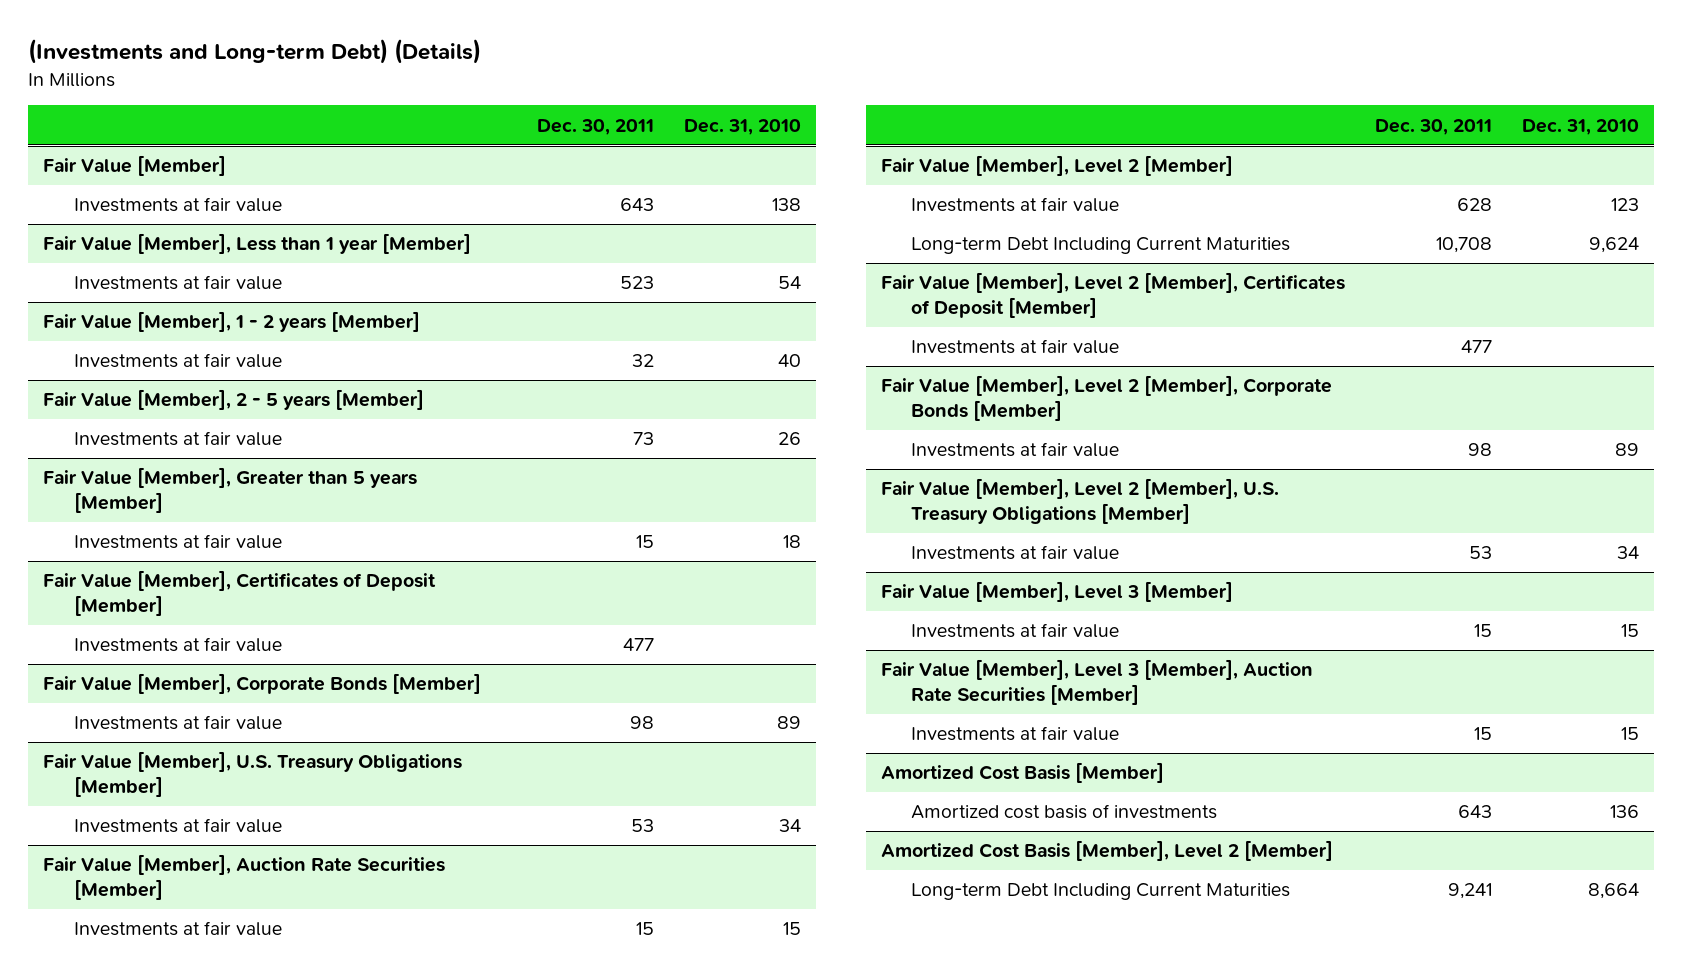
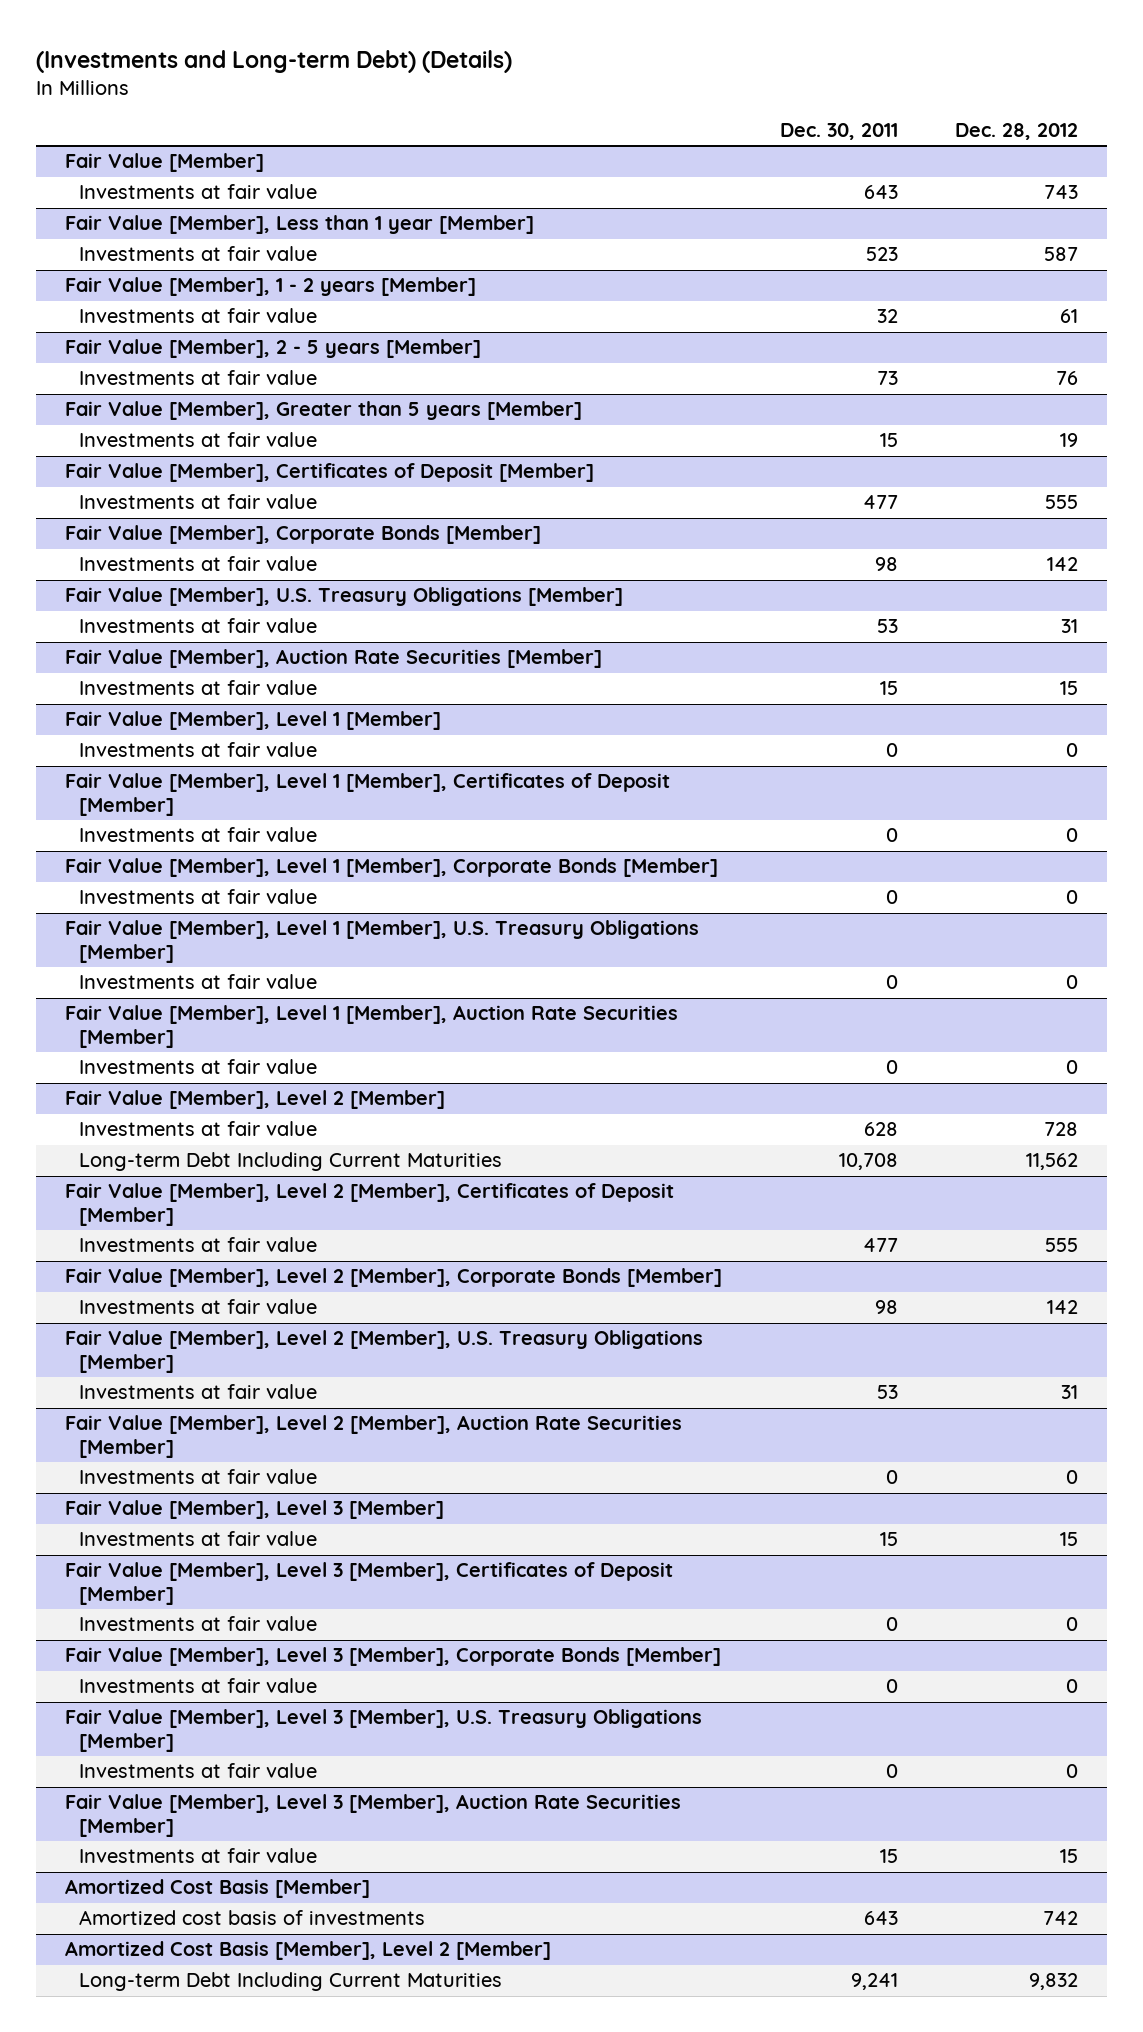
[684,118,802,135] Dec. 31, 2010 -> none
none -> [955,123,1079,141] Dec. 28, 2012
none -> [65,711,442,731] Fair Value [Member], Level 1 [Member]
none -> [79,742,318,758] Investments at fair value
none -> [65,773,671,817] Fair Value [Member], Level 1 [Member], Certificates of Deposit [Member]
none -> [79,827,318,843] Investments at fair value
none -> [65,858,719,878] Fair Value [Member], Level 1 [Member], Corporate Bonds [Member]
none -> [79,889,318,905] Investments at fair value
none -> [65,920,700,964] Fair Value [Member], Level 1 [Member], U.S. Treasury Obligations [Member]
none -> [79,974,318,990] Investments at fair value
none -> [65,1005,679,1049] Fair Value [Member], Level 1 [Member], Auction Rate Securities [Member]
none -> [79,1059,318,1075] Investments at fair value
none -> [65,1415,683,1459] Fair Value [Member], Level 2 [Member], Auction Rate Securities [Member]
none -> [79,1469,318,1485] Investments at fair value
none -> [65,1562,674,1606] Fair Value [Member], Level 3 [Member], Certificates of Deposit [Member]
none -> [79,1616,318,1632] Investments at fair value
none -> [65,1647,722,1667] Fair Value [Member], Level 3 [Member], Corporate Bonds [Member]
none -> [79,1678,318,1694] Investments at fair value
none -> [65,1709,703,1753] Fair Value [Member], Level 3 [Member], U.S. Treasury Obligations [Member]
none -> [79,1763,318,1779] Investments at fair value

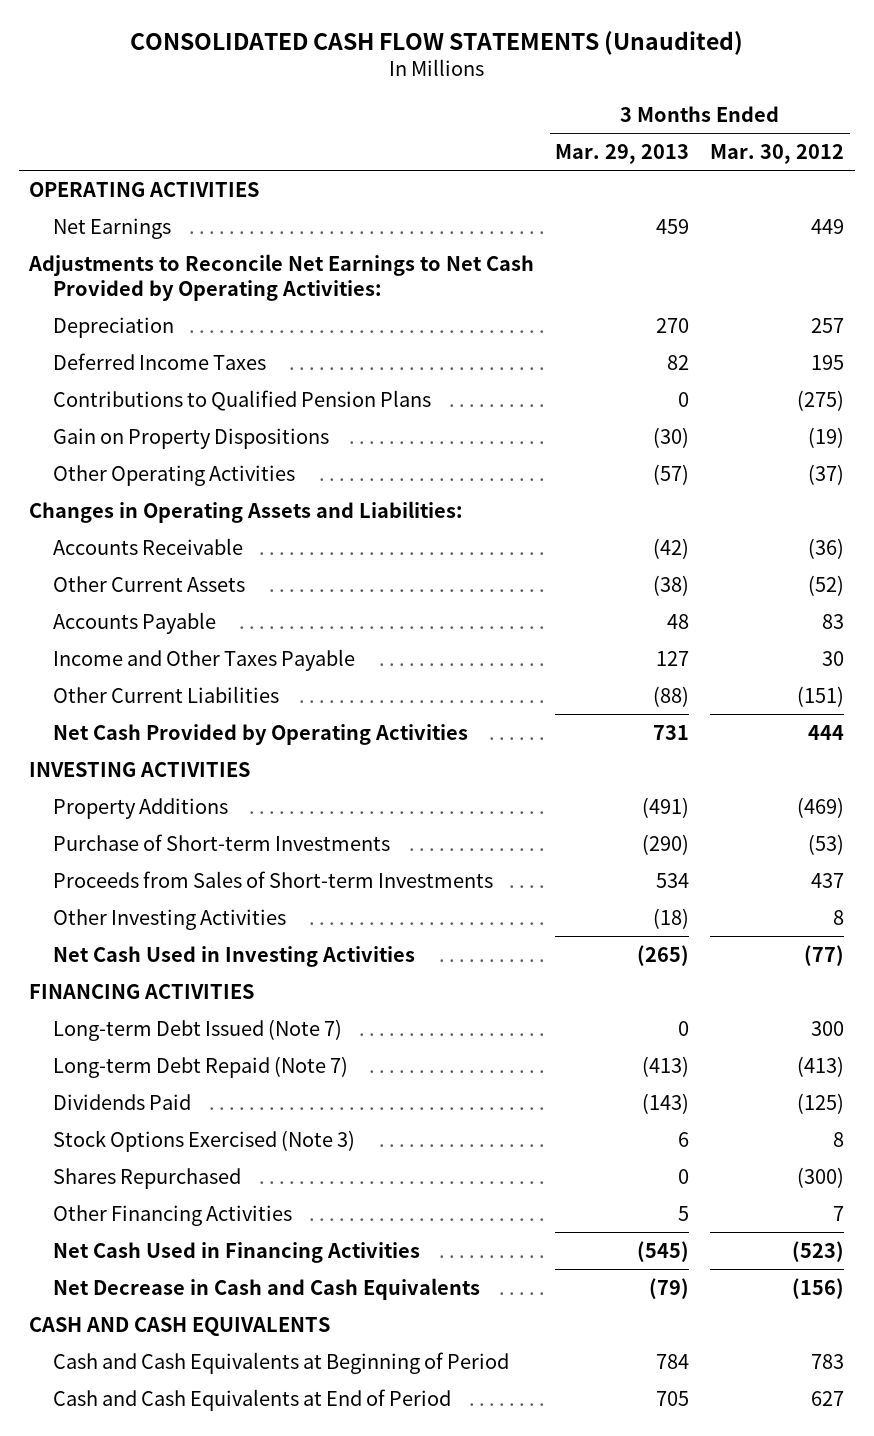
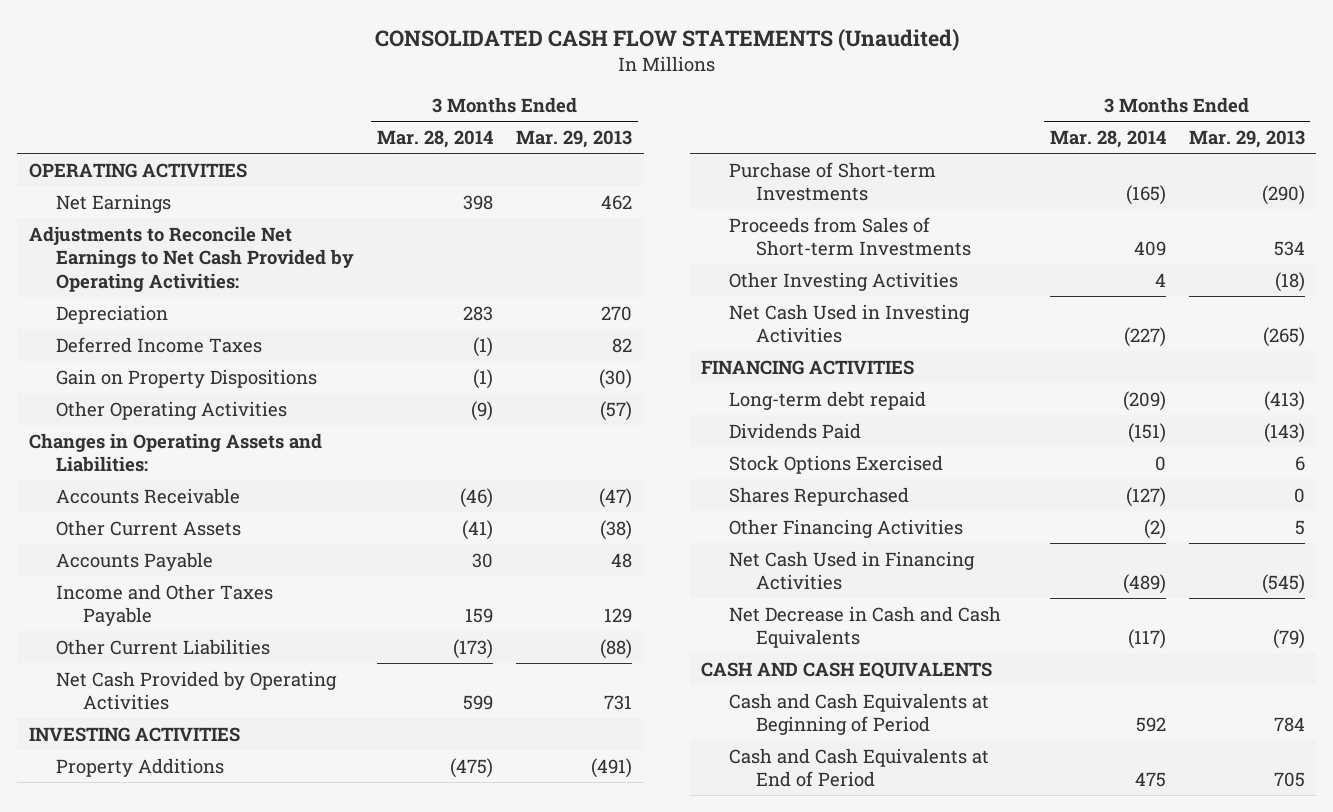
[710,143,845,164] Mar. 30, 2012 -> none
none -> [377,130,494,149] Mar. 28, 2014
[656,218,690,234] 459 -> [601,194,633,210] 462
[53,389,432,411] Contributions to Qualified Pension Plans -> none
[653,537,690,559] (42) -> [599,487,633,508] (47)
[656,650,690,666] 127 -> [604,608,633,624] 129
[53,1018,343,1041] Long-term Debt Issued (Note 7) -> none
[53,1055,349,1078] Long-term Debt Repaid (Note 7) -> [728,390,926,410] Long-term debt repaid
[53,1129,356,1152] Stock Options Exercised (Note 3) -> [728,454,943,474] Stock Options Exercised

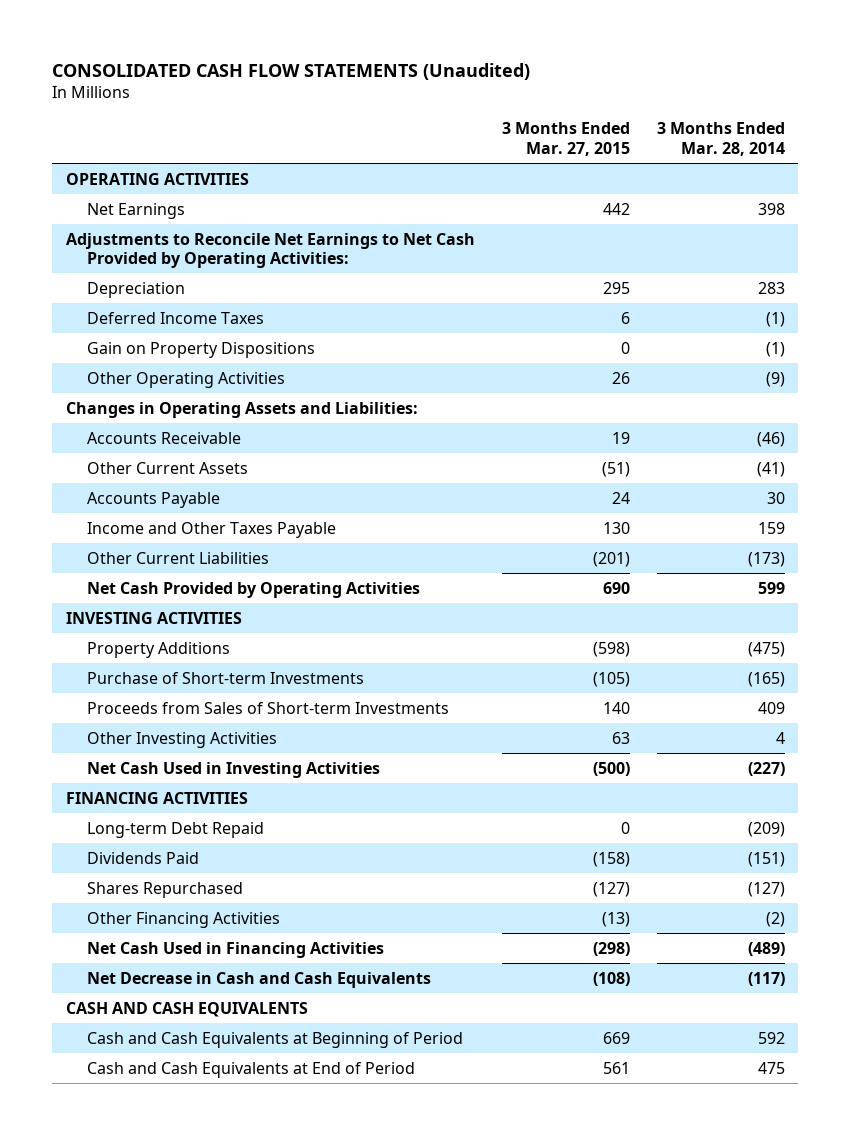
[516,130,633,149] Mar. 29, 2013 -> none
none -> [501,122,630,156] 3 Months Ended Mar. 27, 2015
[728,390,926,410] Long-term debt repaid -> [87,821,265,838] Long-term Debt Repaid
[728,454,943,474] Stock Options Exercised -> none

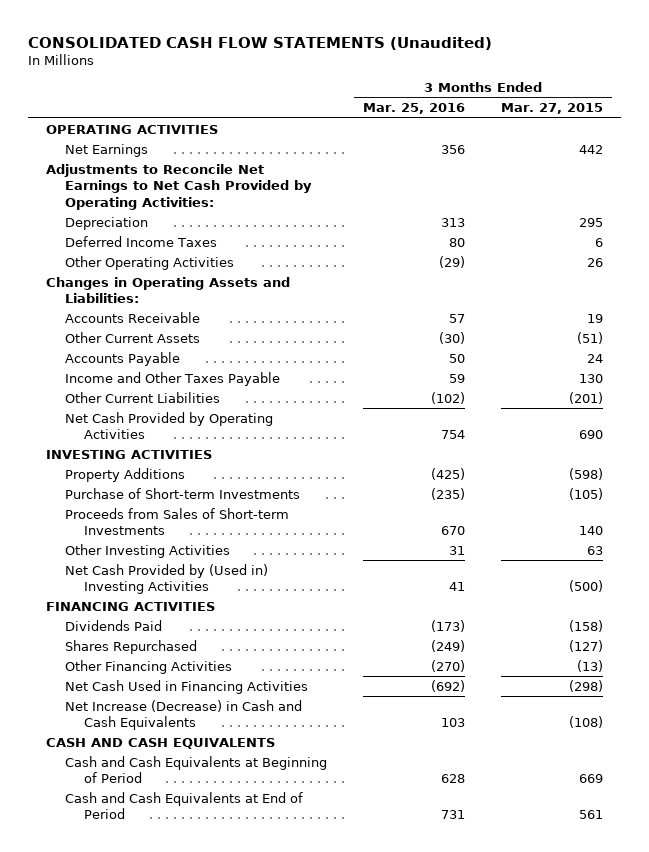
[656,122,785,156] 3 Months Ended Mar. 28, 2014 -> none
none -> [363,103,466,115] Mar. 25, 2016
[87,341,316,358] Gain on Property Dispositions -> none
[87,761,381,778] Net Cash Used in Investing Activities -> [65,563,269,595] Net Cash Provided by (Used in) Investing Activities
[87,821,265,838] Long-term Debt Repaid -> none
[87,971,432,988] Net Decrease in Cash and Cash Equivalents -> [65,699,303,731] Net Increase (Decrease) in Cash and Cash Equivalents

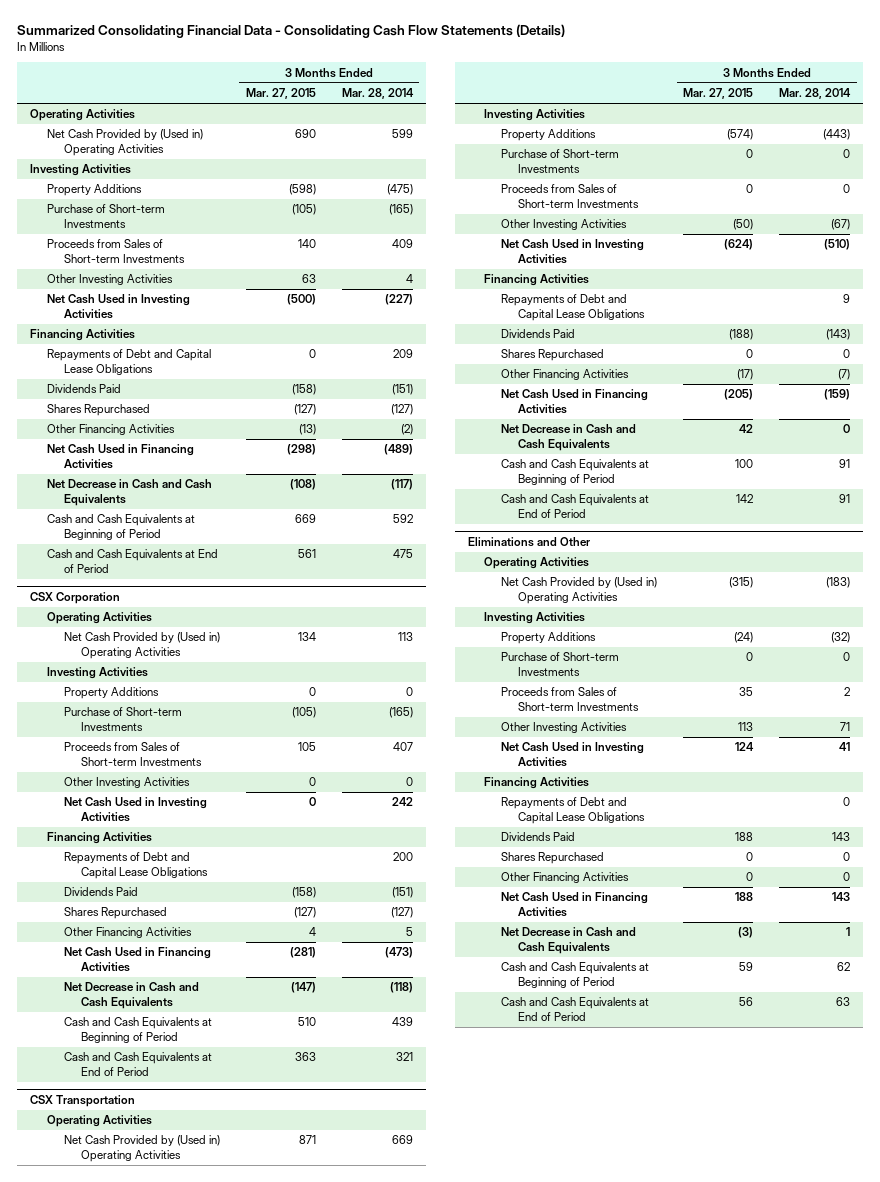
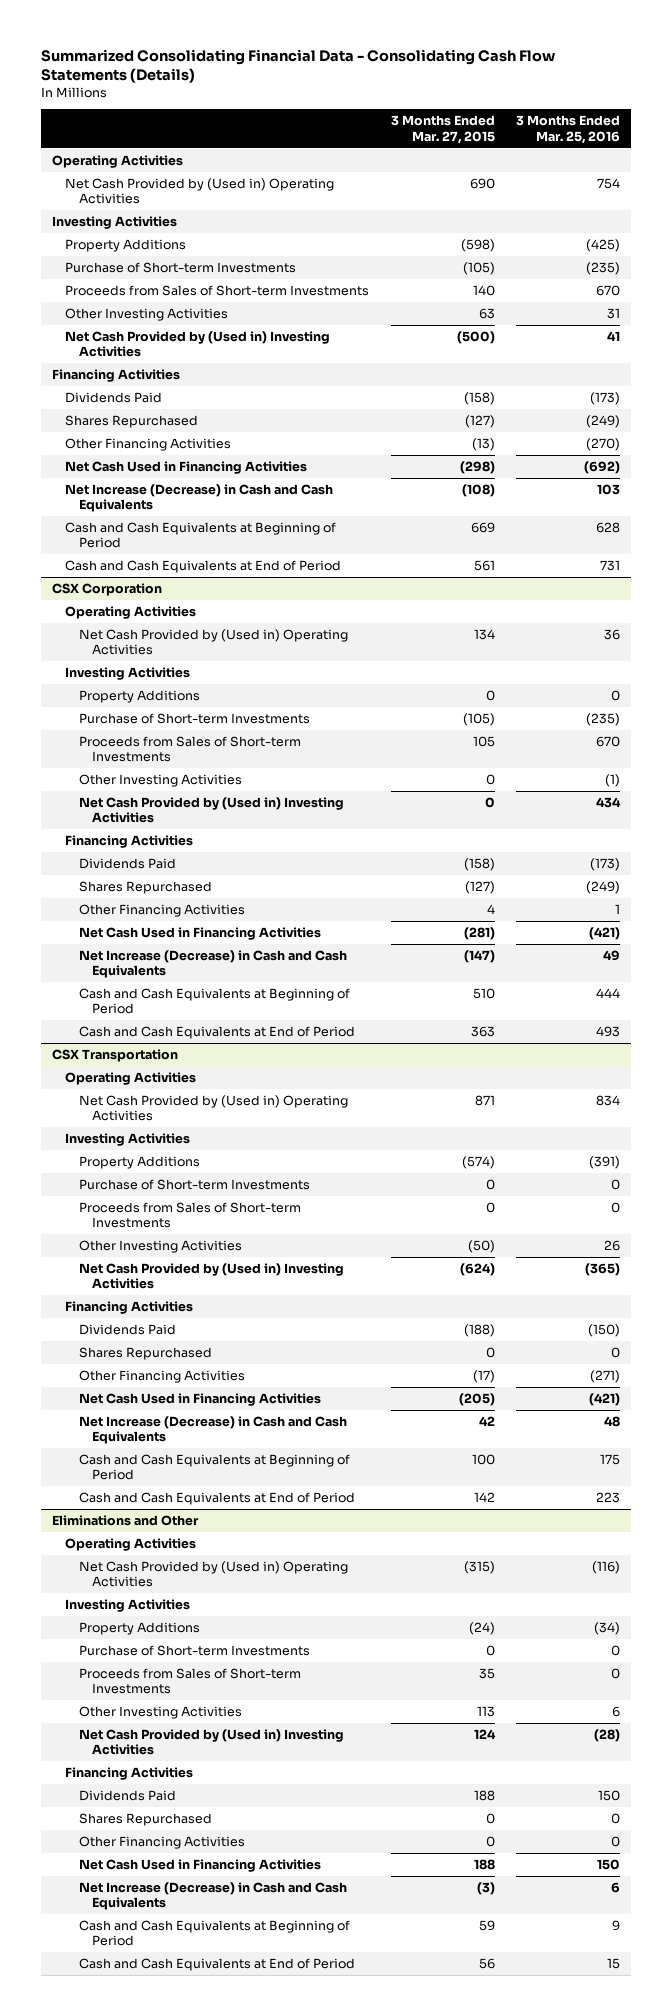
[341,88,414,100] Mar. 28, 2014 -> none
none -> [516,115,621,144] 3 Months Ended Mar. 25, 2016
[47,294,191,319] Net Cash Used in Investing Activities -> [65,330,331,358] Net Cash Provided by (Used in) Investing Activities
[47,349,212,375] Repayments of Debt and Capital Lease Obligations -> none
[47,479,213,506] Net Decrease in Cash and Cash Equivalents -> [65,483,334,513] Net Increase (Decrease) in Cash and Cash Equivalents
[63,797,207,822] Net Cash Used in Investing Activities -> [78,796,344,824] Net Cash Provided by (Used in) Investing Activities
[63,852,208,879] Repayments of Debt and Capital Lease Obligations -> none
[63,982,199,1009] Net Decrease in Cash and Cash Equivalents -> [78,949,347,979] Net Increase (Decrease) in Cash and Cash Equivalents
[501,239,645,264] Net Cash Used in Investing Activities -> [78,1262,344,1290] Net Cash Provided by (Used in) Investing Activities
[501,294,645,321] Repayments of Debt and Capital Lease Obligations -> none
[501,424,637,451] Net Decrease in Cash and Cash Equivalents -> [78,1415,347,1445] Net Increase (Decrease) in Cash and Cash Equivalents
[501,742,645,767] Net Cash Used in Investing Activities -> [78,1728,344,1756] Net Cash Provided by (Used in) Investing Activities
[501,797,645,824] Repayments of Debt and Capital Lease Obligations -> none
[501,927,637,954] Net Decrease in Cash and Cash Equivalents -> [78,1881,347,1911] Net Increase (Decrease) in Cash and Cash Equivalents

